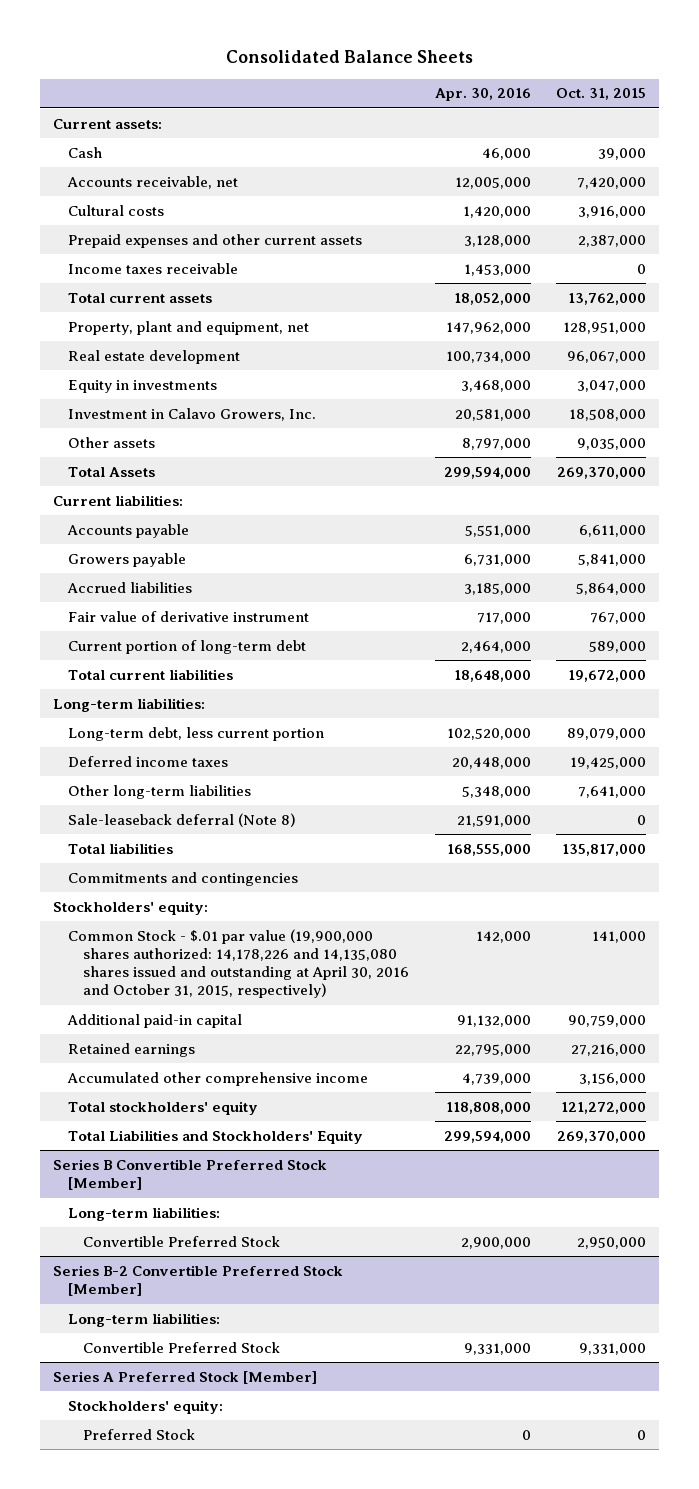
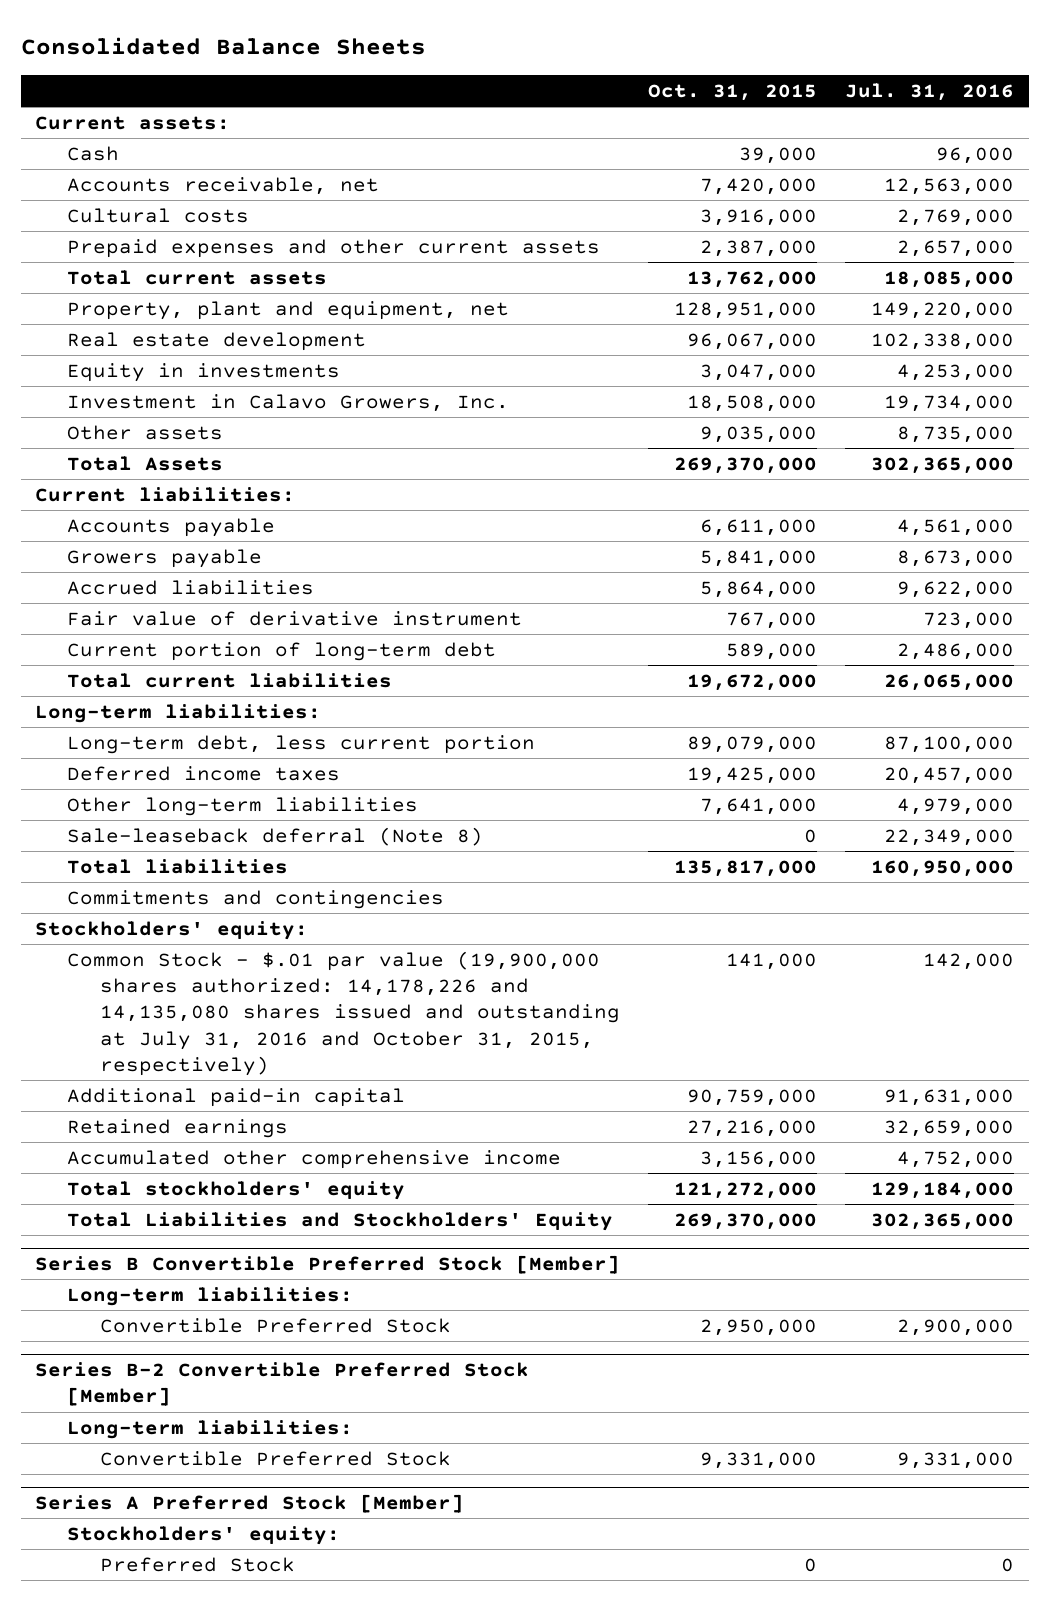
[434,88,531,102] Apr. 30, 2016 -> none
none -> [845,82,1015,101] Jul. 31, 2016
[67,262,238,274] Income taxes receivable -> none
[67,928,409,999] Common Stock - $.01 par value (19,900,000 shares authorized: 14,178,226 and 14,135,080 shares issued and outstanding at April 30, 2016 and October 31, 2015, respectively) -> [67,950,620,1076] Common Stock - $.01 par value (19,900,000 shares authorized: 14,178,226 and 14,135,080 shares issued and outstanding at July 31, 2016 and October 31, 2015, respectively)

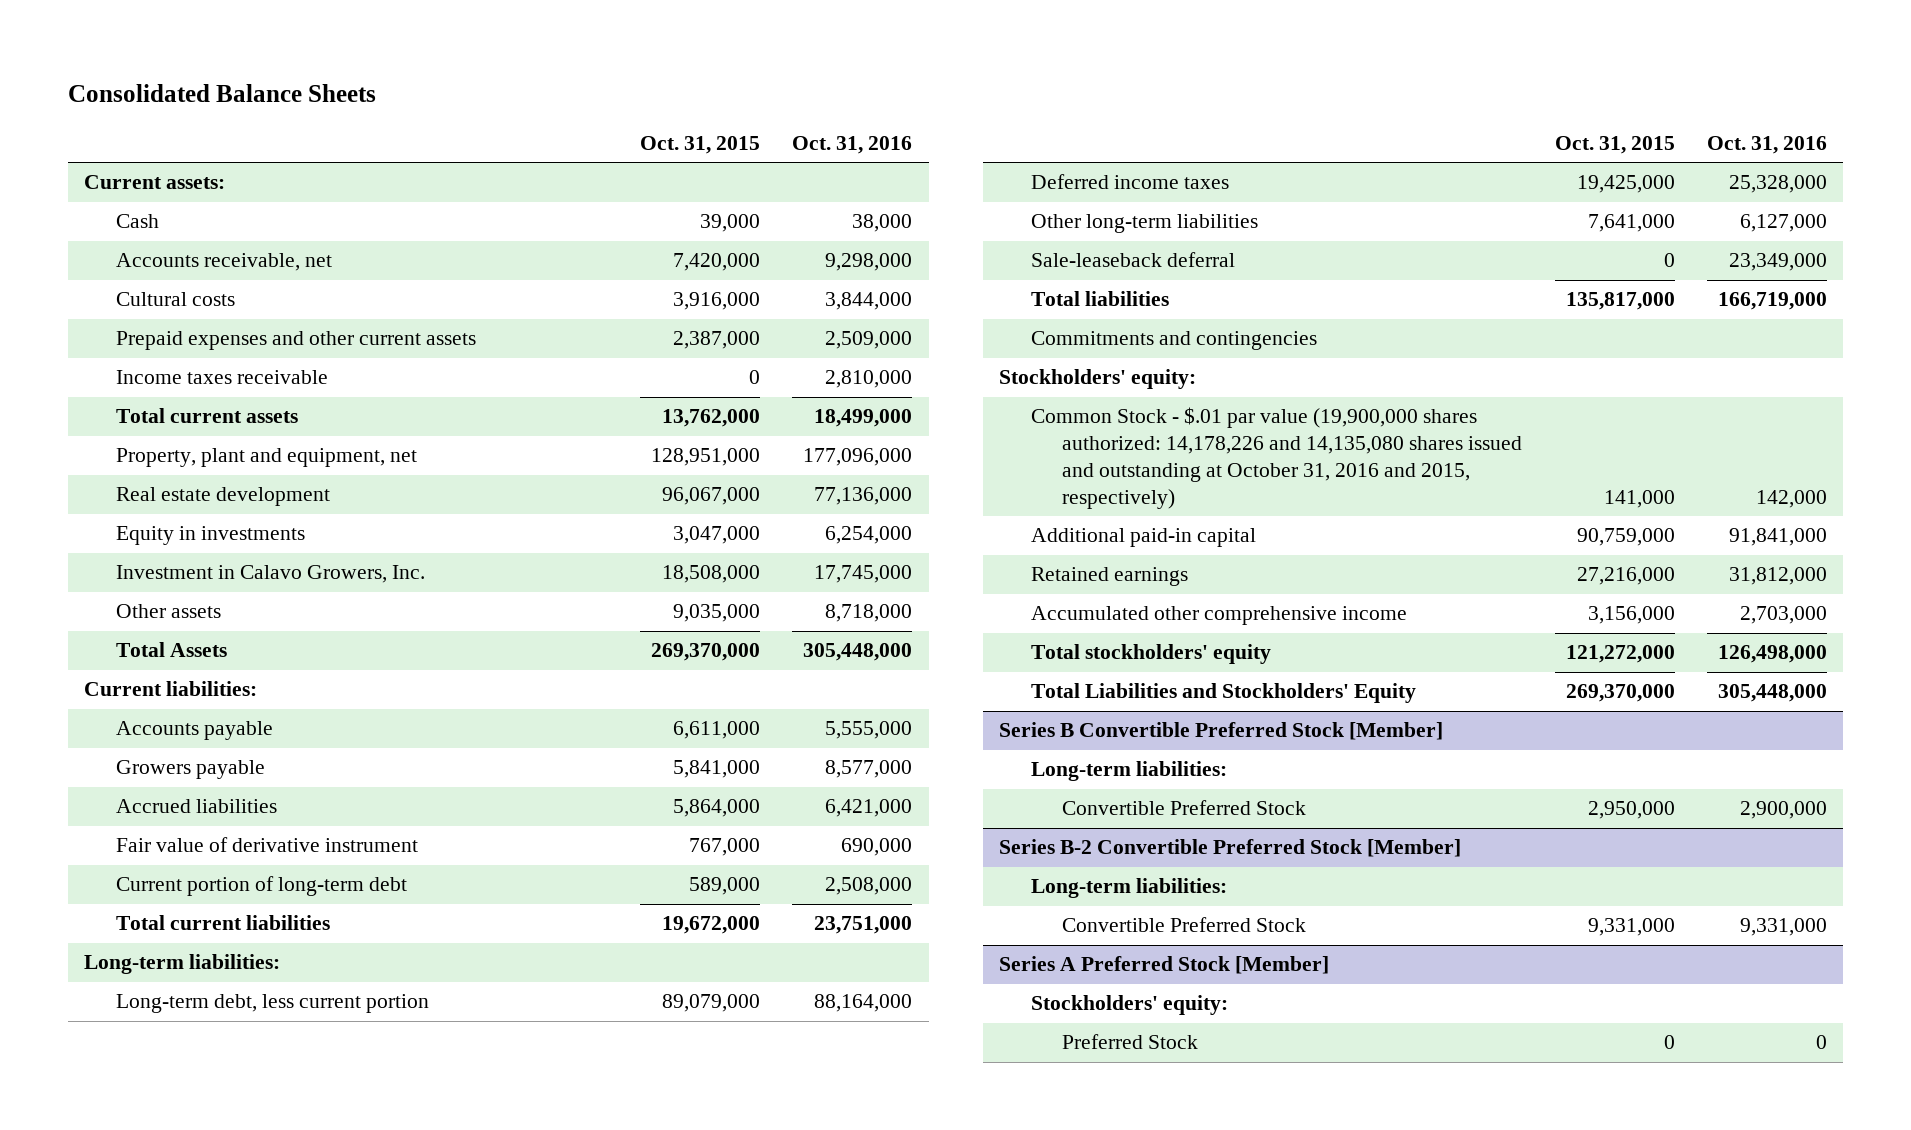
[845,82,1015,101] Jul. 31, 2016 -> none
none -> [792,136,913,155] Oct. 31, 2016
none -> [115,370,328,385] Income taxes receivable
[67,826,484,846] Sale-leaseback deferral (Note 8) -> [1030,252,1235,268] Sale-leaseback deferral
[67,950,620,1076] Common Stock - $.01 par value (19,900,000 shares authorized: 14,178,226 and 14,135,080 shares issued and outstanding at July 31, 2016 and October 31, 2015, respectively) -> [1030,407,1523,510] Common Stock - $.01 par value (19,900,000 shares authorized: 14,178,226 and 14,135,080 shares issued and outstanding at October 31, 2016 and 2015, respectively)

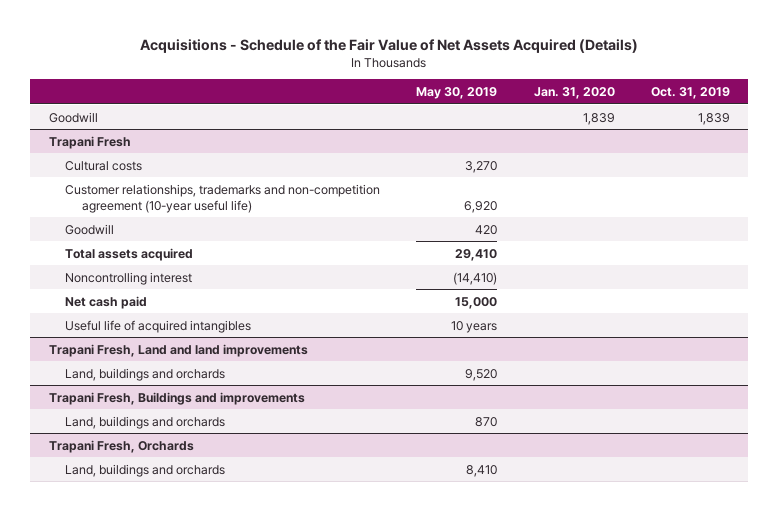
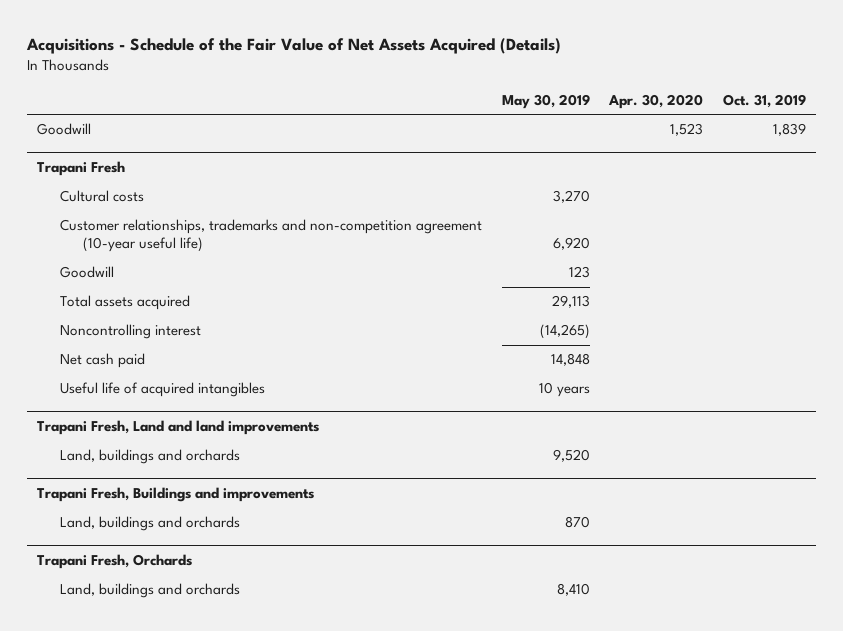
[533,86,615,99] Jan. 31, 2020 -> none
none -> [608,93,704,109] Apr. 30, 2020
[475,224,498,235] 420 -> [568,266,590,279] 123
[455,248,498,261] 29,410 -> [551,295,590,309] 29,113
[453,271,498,285] (14,410) -> [539,324,590,340] (14,265)
[455,296,498,309] 15,000 -> [550,353,590,367] 14,848

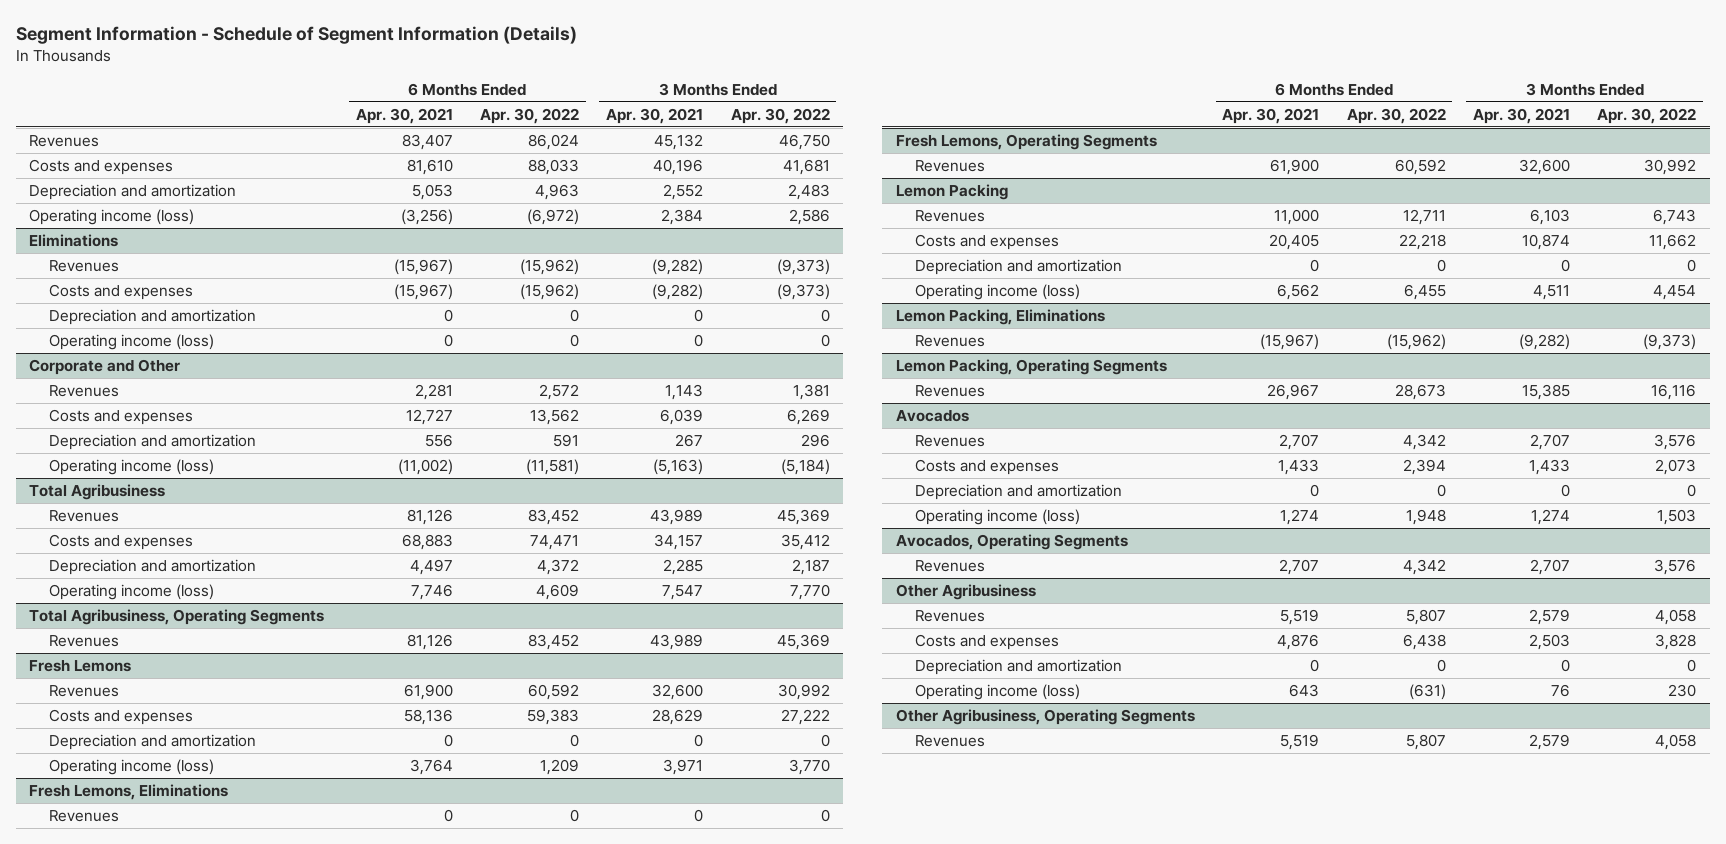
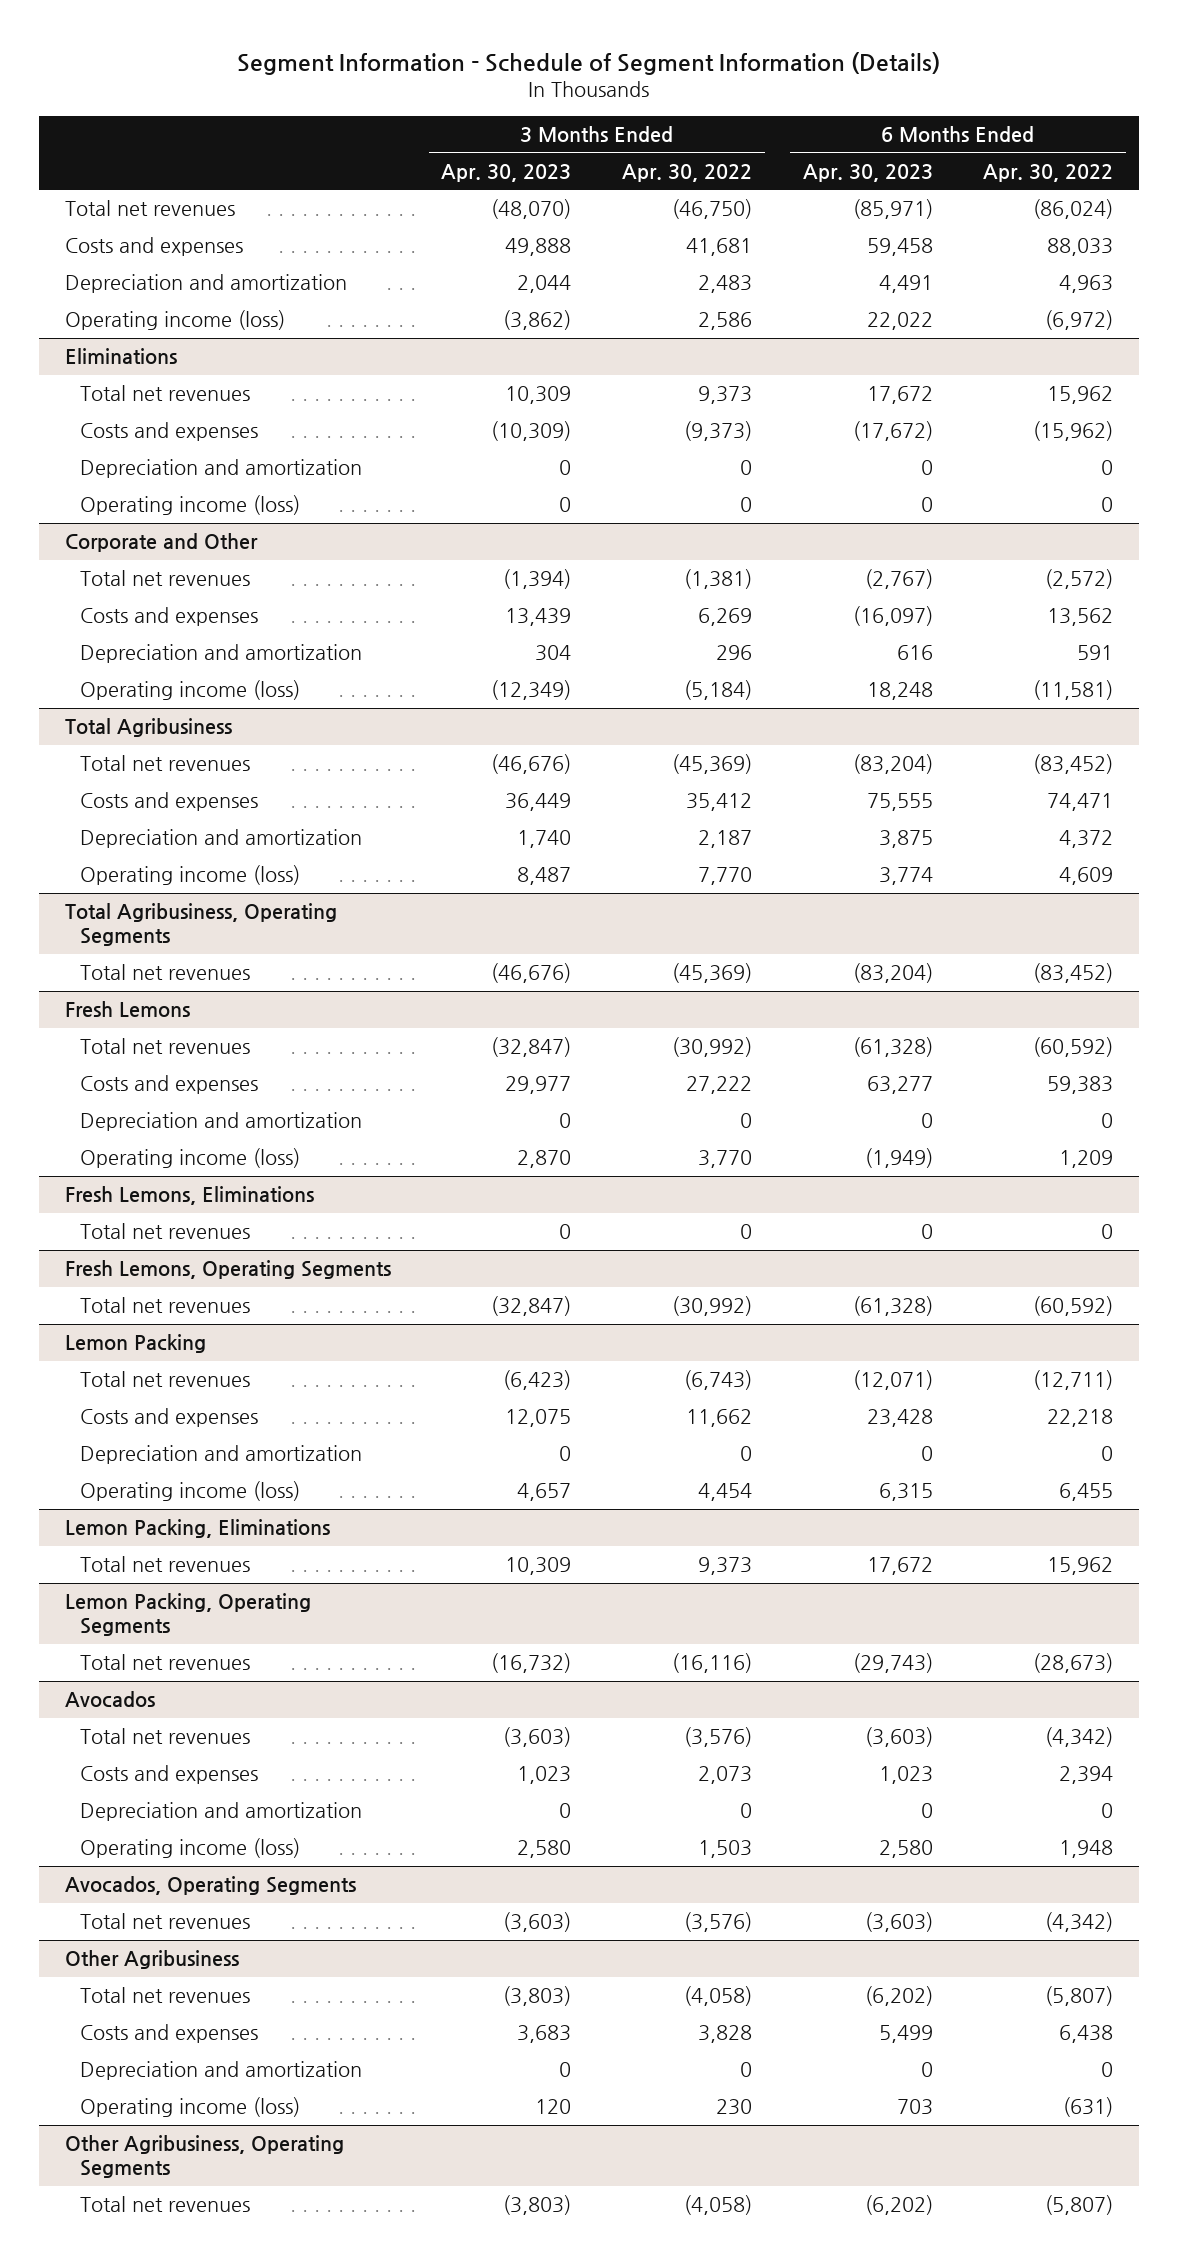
[355,107,453,124] Apr. 30, 2021 -> none
[606,107,704,124] Apr. 30, 2021 -> none
none -> [441,163,572,182] Apr. 30, 2023
none -> [802,163,933,182] Apr. 30, 2023
[29,135,100,148] Revenues -> [64,200,235,217] Total net revenues
[527,134,579,151] 86,024 -> [1033,199,1114,220] (86,024)
[778,134,830,151] 46,750 -> [672,199,753,220] (46,750)
[48,260,119,273] Revenues -> [80,385,251,402] Total net revenues
[519,259,579,276] (15,962) -> [1047,386,1114,405] 15,962
[776,259,830,276] (9,373) -> [698,386,753,405] 9,373
[48,385,119,398] Revenues -> [80,570,251,587] Total net revenues
[538,384,579,401] 2,572 -> [1045,569,1114,590] (2,572)
[792,384,830,401] 1,381 -> [684,569,753,590] (1,381)
[48,510,119,523] Revenues -> [80,755,251,772] Total net revenues
[527,509,579,526] 83,452 -> [1033,754,1114,775] (83,452)
[776,509,830,526] 45,369 -> [672,754,753,775] (45,369)
[48,635,119,648] Revenues -> [80,964,251,981] Total net revenues
[527,634,579,651] 83,452 -> [1033,963,1114,984] (83,452)
[776,634,830,651] 45,369 -> [672,963,753,984] (45,369)
[48,685,119,698] Revenues -> [80,1038,251,1055] Total net revenues
[527,684,579,701] 60,592 -> [1033,1037,1114,1058] (60,592)
[777,684,830,701] 30,992 -> [672,1037,753,1058] (30,992)
[48,810,119,823] Revenues -> [80,1223,251,1240] Total net revenues
[915,160,986,173] Revenues -> [80,1297,251,1314] Total net revenues
[1394,159,1446,176] 60,592 -> [1033,1296,1114,1317] (60,592)
[1644,159,1697,176] 30,992 -> [672,1296,753,1317] (30,992)
[915,210,986,223] Revenues -> [80,1371,251,1388] Total net revenues
[1402,209,1446,226] 12,711 -> [1033,1370,1114,1391] (12,711)
[1653,209,1697,226] 6,743 -> [684,1370,753,1391] (6,743)
[915,335,986,348] Revenues -> [80,1556,251,1573] Total net revenues
[1386,334,1446,351] (15,962) -> [1047,1557,1114,1576] 15,962
[1643,334,1697,351] (9,373) -> [698,1557,753,1576] 9,373
[915,385,986,398] Revenues -> [80,1654,251,1671] Total net revenues
[1394,384,1446,401] 28,673 -> [1033,1653,1114,1674] (28,673)
[1651,384,1697,401] 16,116 -> [672,1653,753,1674] (16,116)
[915,435,986,448] Revenues -> [80,1728,251,1745] Total net revenues
[1402,434,1446,451] 4,342 -> [1045,1727,1114,1748] (4,342)
[1654,434,1697,451] 3,576 -> [684,1727,753,1748] (3,576)
[915,560,986,573] Revenues -> [80,1913,251,1930] Total net revenues
[1402,559,1446,576] 4,342 -> [1045,1912,1114,1933] (4,342)
[1654,559,1697,576] 3,576 -> [684,1912,753,1933] (3,576)
[915,610,986,623] Revenues -> [80,1987,251,2004] Total net revenues
[1405,609,1446,626] 5,807 -> [1045,1986,1114,2007] (5,807)
[1655,609,1697,626] 4,058 -> [684,1986,753,2007] (4,058)
[915,735,986,748] Revenues -> [80,2196,251,2213] Total net revenues
[1405,734,1446,751] 5,807 -> [1045,2195,1114,2216] (5,807)
[1655,734,1697,751] 4,058 -> [684,2195,753,2216] (4,058)

